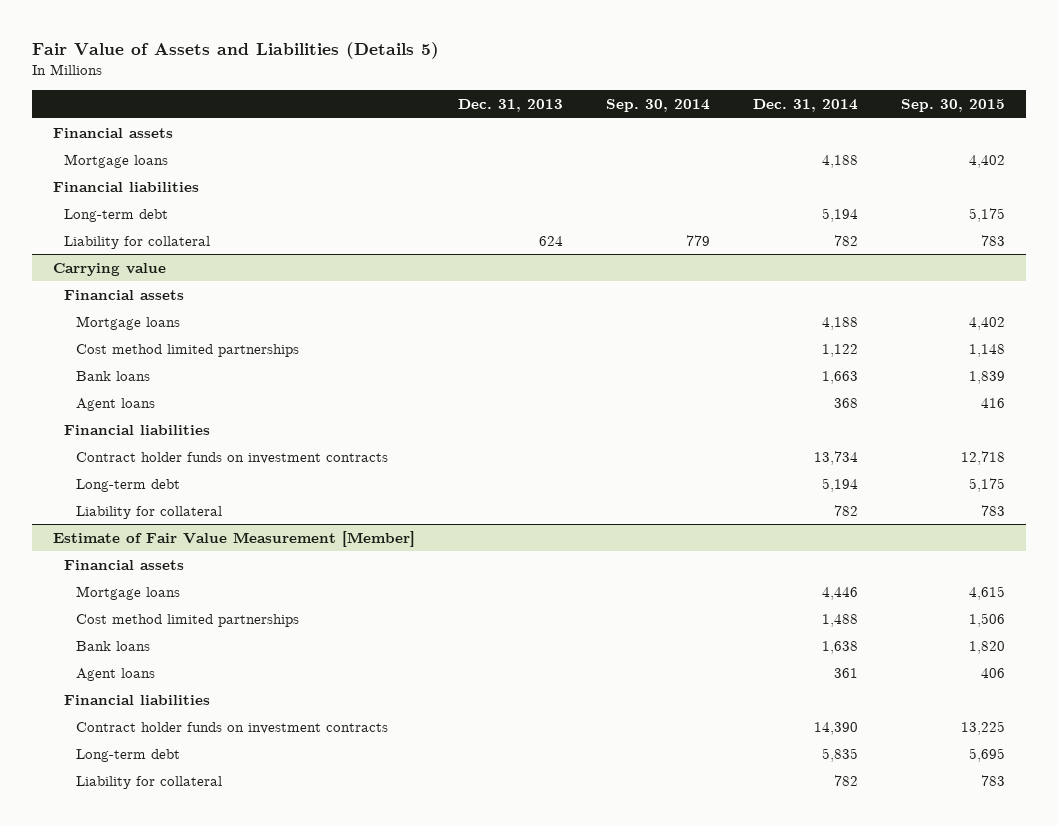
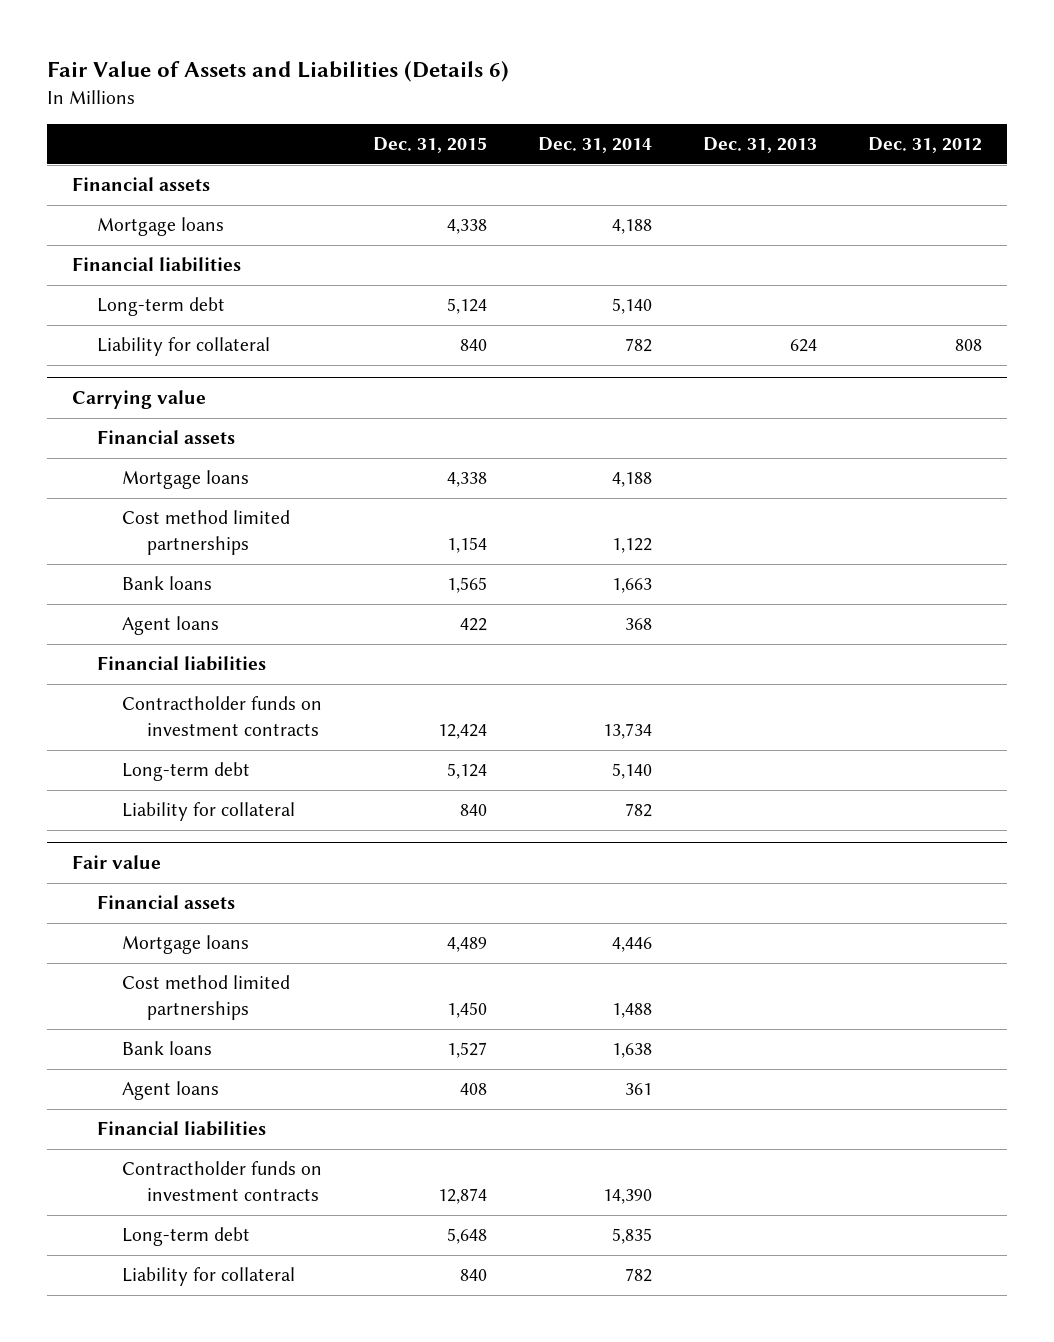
[31,42,439,60] Fair Value of Assets and Liabilities (Details 5) -> [46,61,509,83] Fair Value of Assets and Liabilities (Details 6)
[605,99,710,113] Sep. 30, 2014 -> none
[900,99,1005,113] Sep. 30, 2015 -> none
none -> [373,137,488,154] Dec. 31, 2015
none -> [867,137,982,154] Dec. 31, 2012
[821,207,858,222] 5,194 -> [612,298,653,315] 5,140
[75,451,388,464] Contract holder funds on investment contracts -> [122,696,323,736] Contractholder funds on investment contracts
[821,477,858,492] 5,194 -> [612,763,653,780] 5,140
[53,530,416,547] Estimate of Fair Value Measurement [Member] -> [72,855,162,870] Fair value
[75,721,388,734] Contract holder funds on investment contracts -> [122,1161,323,1201] Contractholder funds on investment contracts

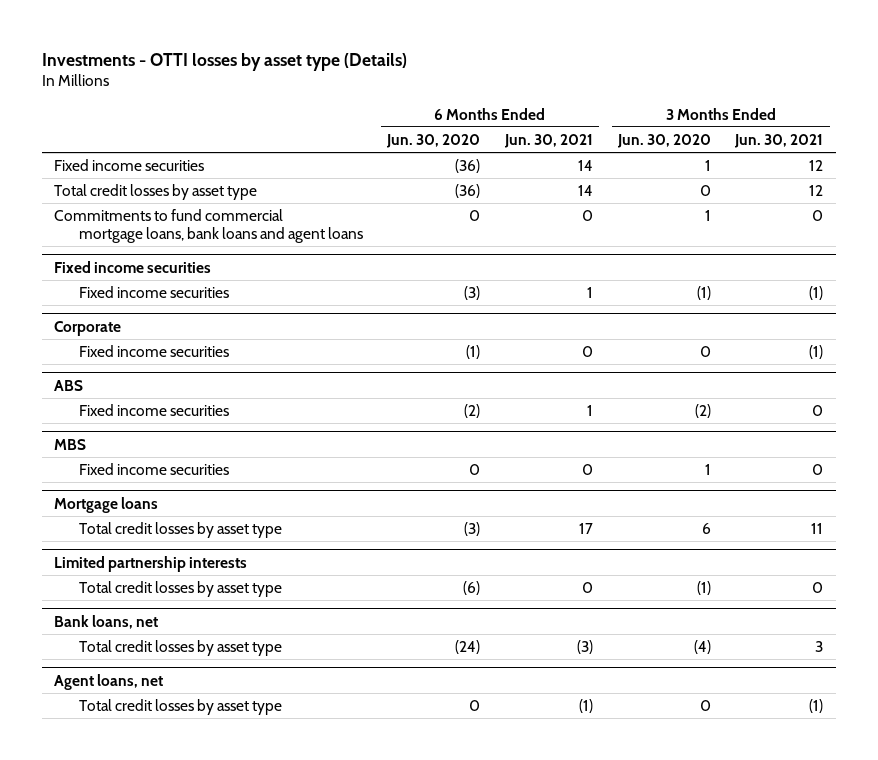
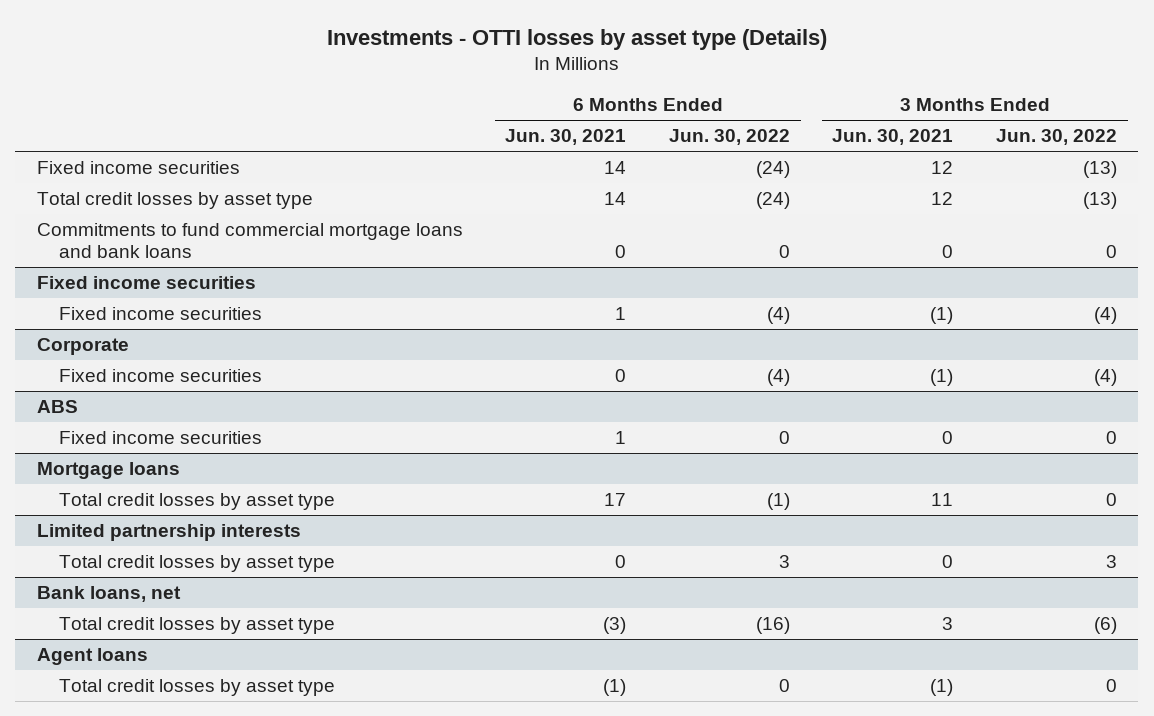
[386,133,481,148] Jun. 30, 2020 -> none
[616,133,711,148] Jun. 30, 2020 -> none
none -> [668,129,790,146] Jun. 30, 2022
none -> [996,129,1118,146] Jun. 30, 2022
[54,209,363,243] Commitments to fund commercial mortgage loans, bank loans and agent loans -> [36,223,463,259] Commitments to fund commercial mortgage loans and bank loans
[54,438,87,450] MBS -> none
[78,463,229,476] Fixed income securities -> none
[54,673,164,690] Agent loans, net -> [36,648,148,666] Agent loans

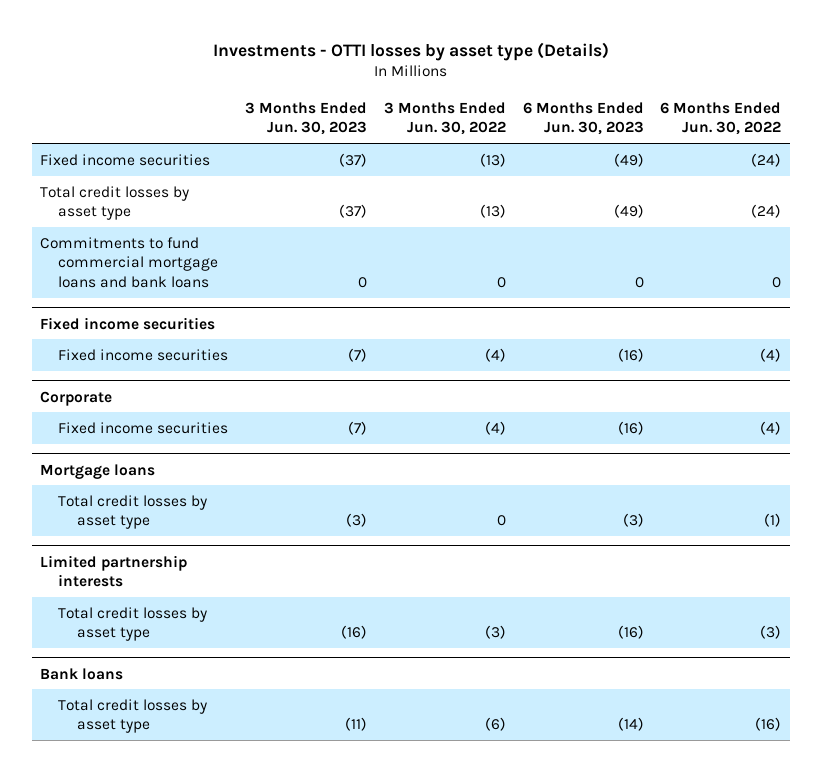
[505,129,627,146] Jun. 30, 2021 -> none
[832,129,954,146] Jun. 30, 2021 -> none
none -> [245,101,368,136] 3 Months Ended Jun. 30, 2023
none -> [522,101,644,136] 6 Months Ended Jun. 30, 2023
[36,400,78,414] ABS -> none
[58,431,262,445] Fixed income securities -> none
[778,555,790,569] 3 -> [760,625,782,640] (3)
[1106,555,1118,569] 3 -> [484,625,506,640] (3)
[36,586,181,603] Bank loans, net -> [40,667,124,680] Bank loans
[36,648,148,666] Agent loans -> none
[58,679,335,697] Total credit losses by asset type -> none

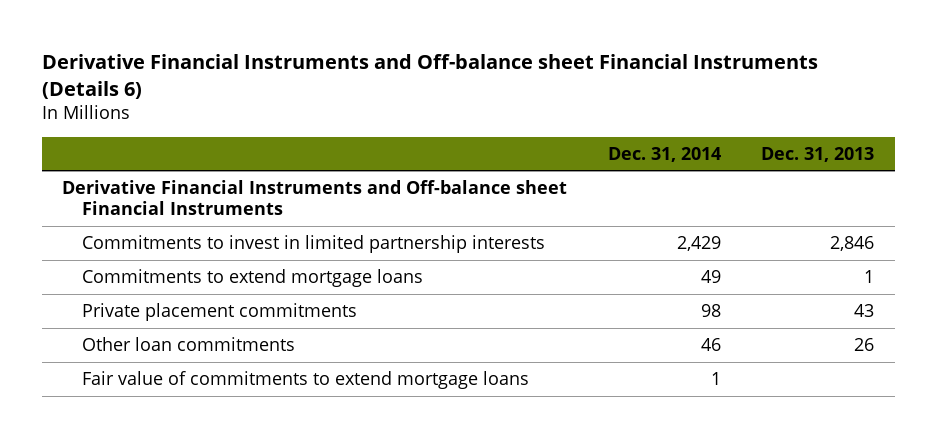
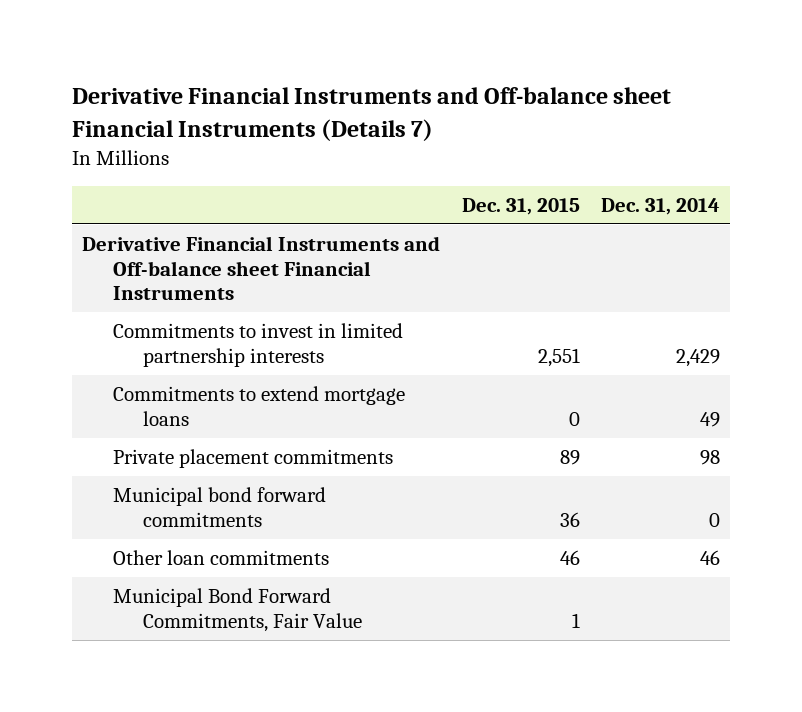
[42,53,819,99] Derivative Financial Instruments and Off-balance sheet Financial Instruments (Details 6) -> [71,87,671,141] Derivative Financial Instruments and Off-balance sheet Financial Instruments (Details 7)
[761,146,875,162] Dec. 31, 2013 -> none
none -> [461,197,580,215] Dec. 31, 2015
none -> [112,487,326,527] Municipal bond forward commitments
[81,370,529,389] Fair value of commitments to extend mortgage loans -> none
none -> [112,588,362,632] Municipal Bond Forward Commitments, Fair Value

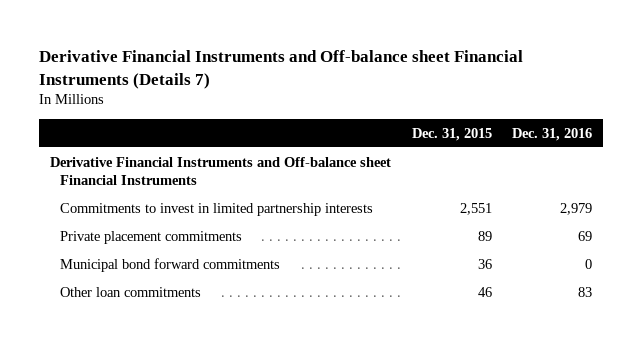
[600,197,720,215] Dec. 31, 2014 -> none
none -> [512,127,593,141] Dec. 31, 2016
[112,386,405,426] Commitments to extend mortgage loans -> none
[112,588,362,632] Municipal Bond Forward Commitments, Fair Value -> none

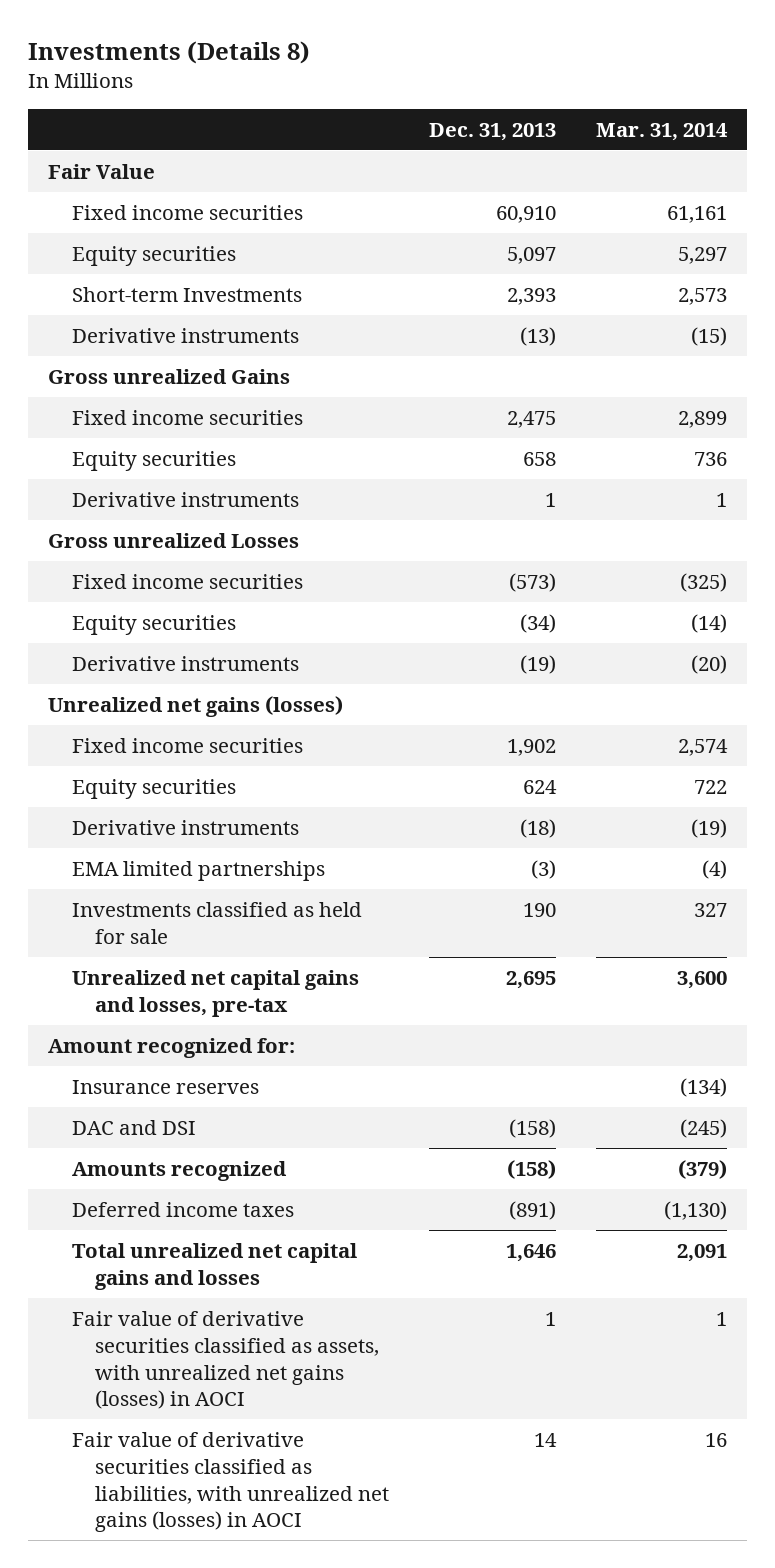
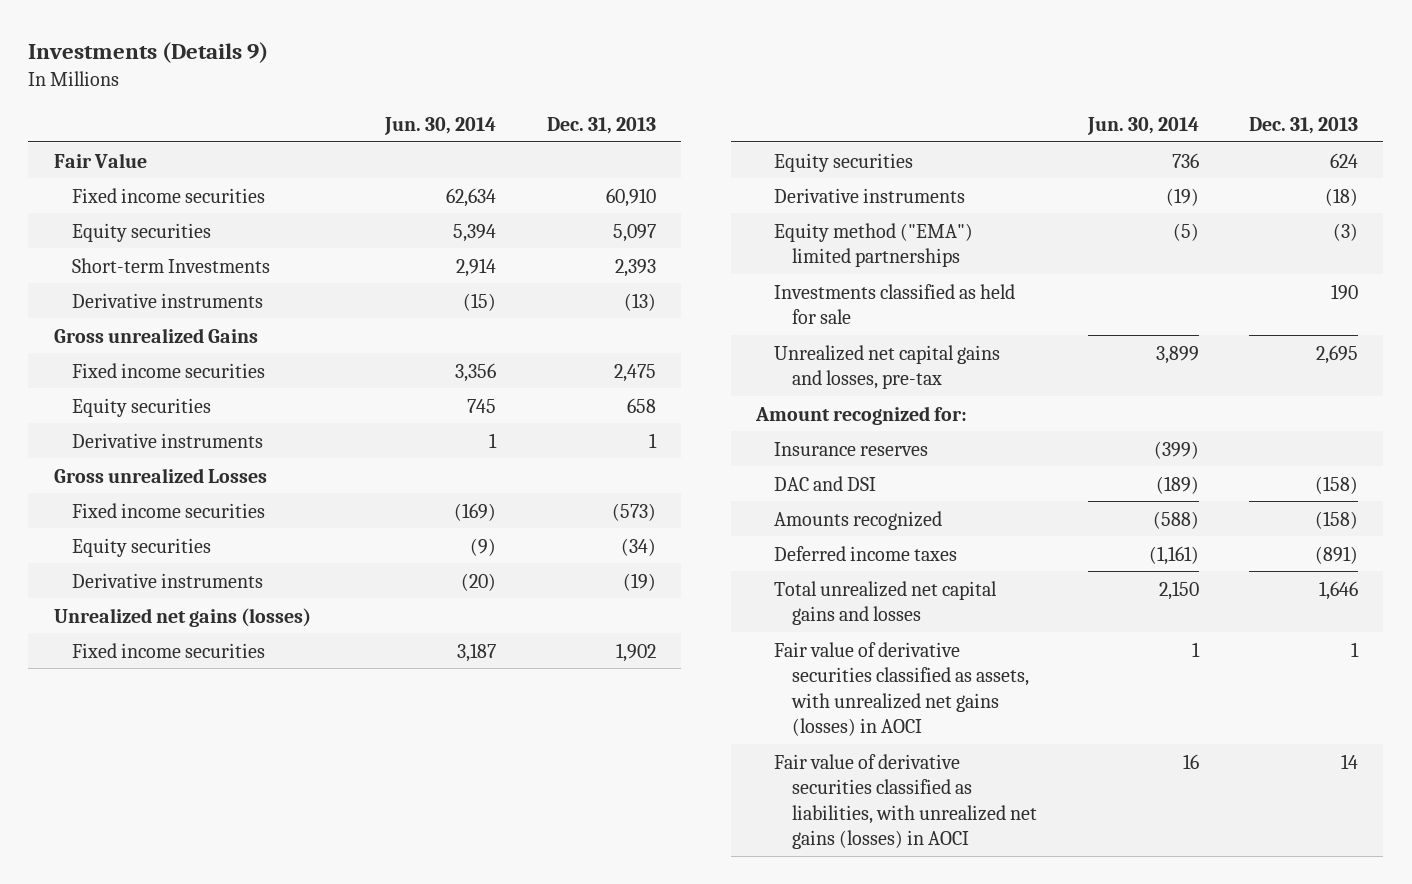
[28,41,311,65] Investments (Details 8) -> [28,42,269,64] Investments (Details 9)
[596,122,729,141] Mar. 31, 2014 -> none
none -> [384,116,497,135] Jun. 30, 2014
[71,860,325,881] EMA limited partnerships -> [774,222,974,268] Equity method ("EMA") limited partnerships

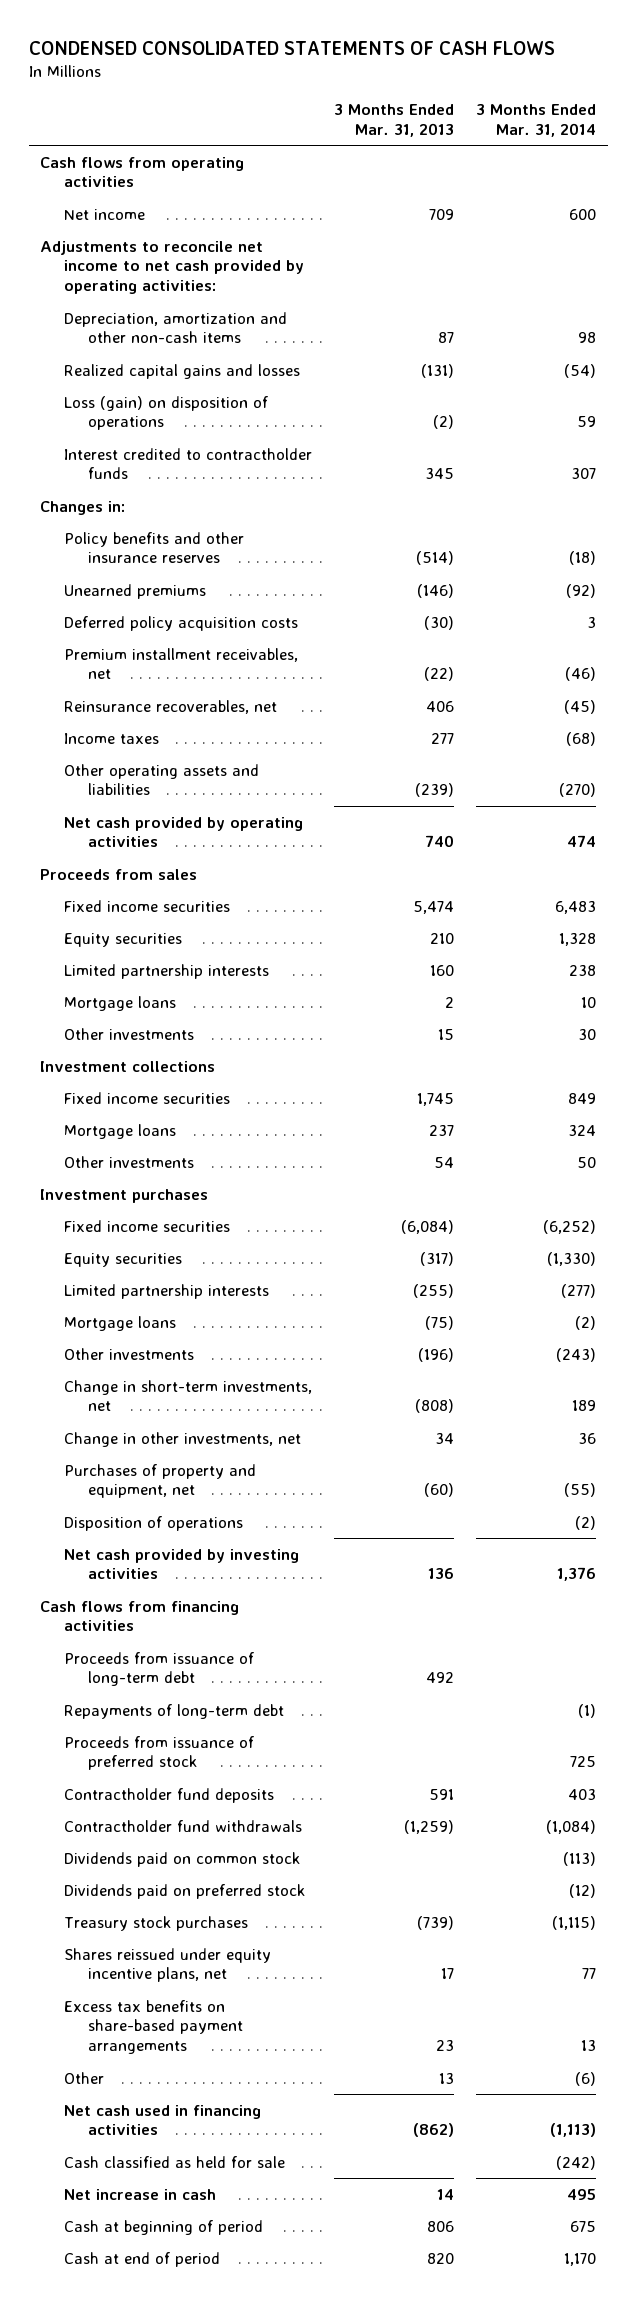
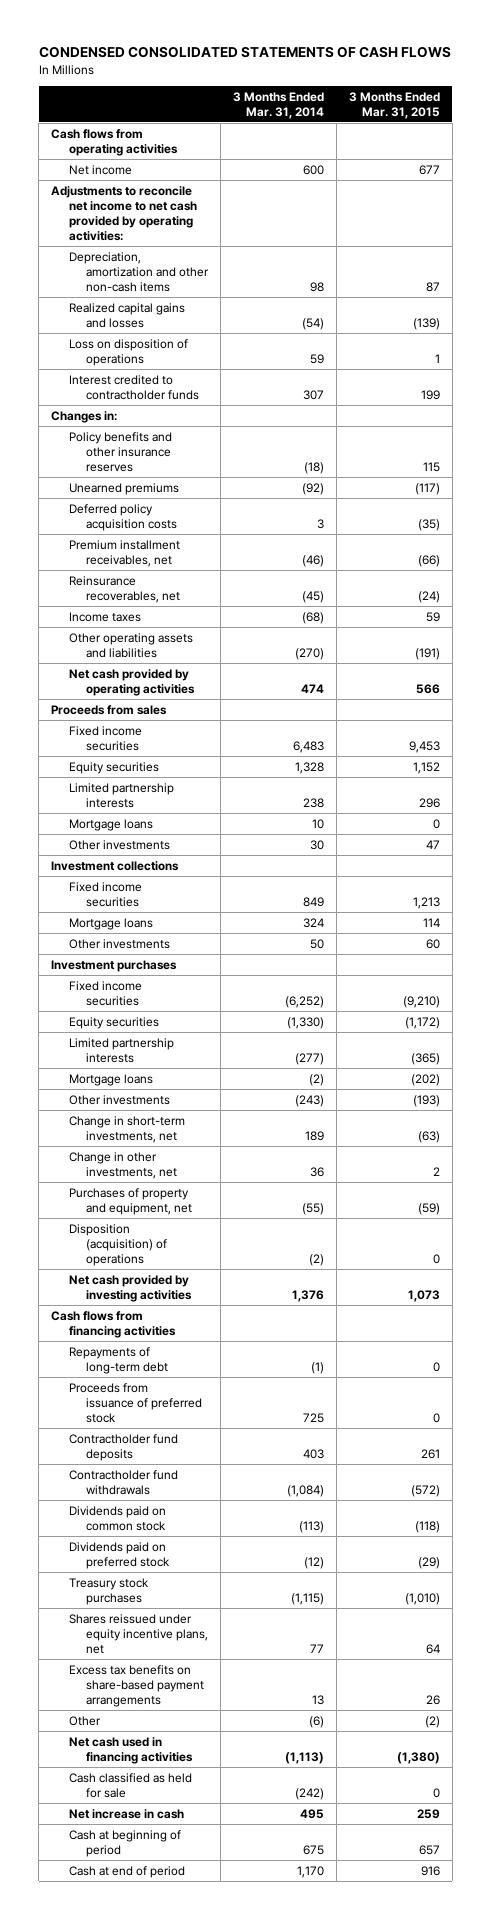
[334,103,455,137] 3 Months Ended Mar. 31, 2013 -> none
none -> [348,91,440,119] 3 Months Ended Mar. 31, 2015
[64,395,269,431] Loss (gain) on disposition of operations -> [68,338,188,366] Loss on disposition of operations
[64,1515,244,1531] Disposition of operations -> [68,1223,168,1267] Disposition (acquisition) of operations
[64,1651,255,1687] Proceeds from issuance of long-term debt -> none

